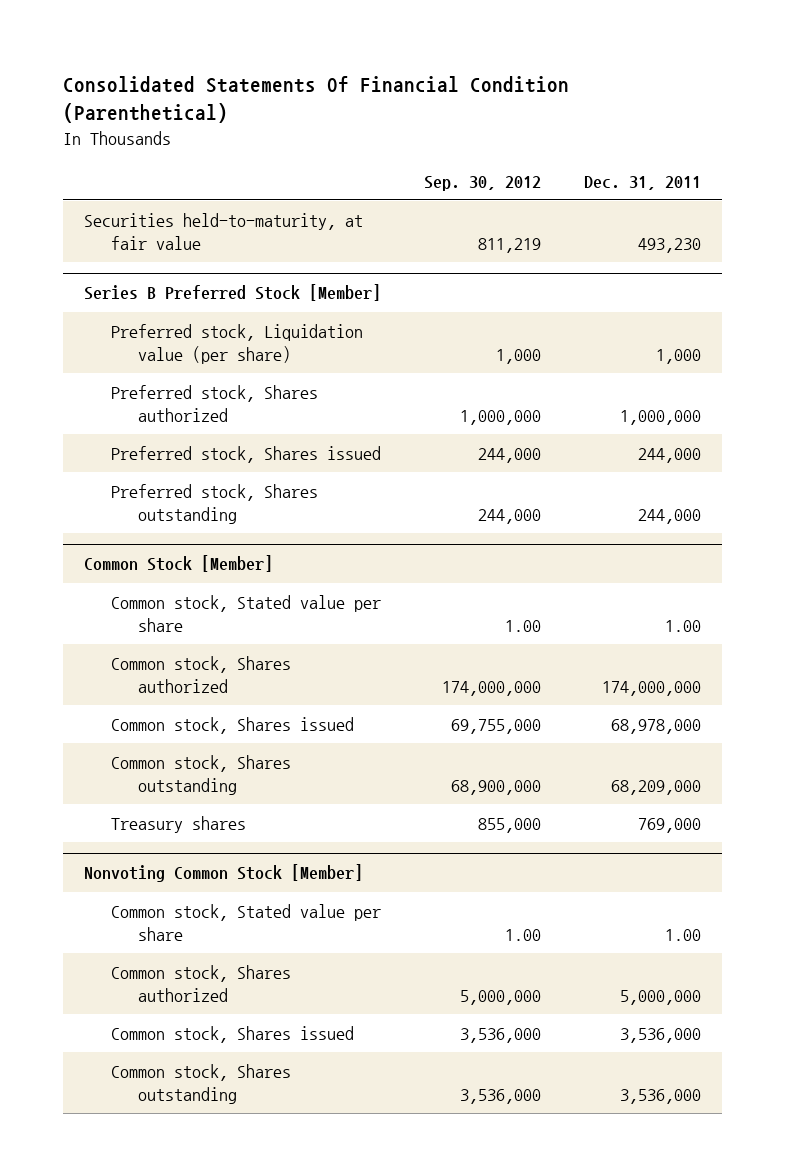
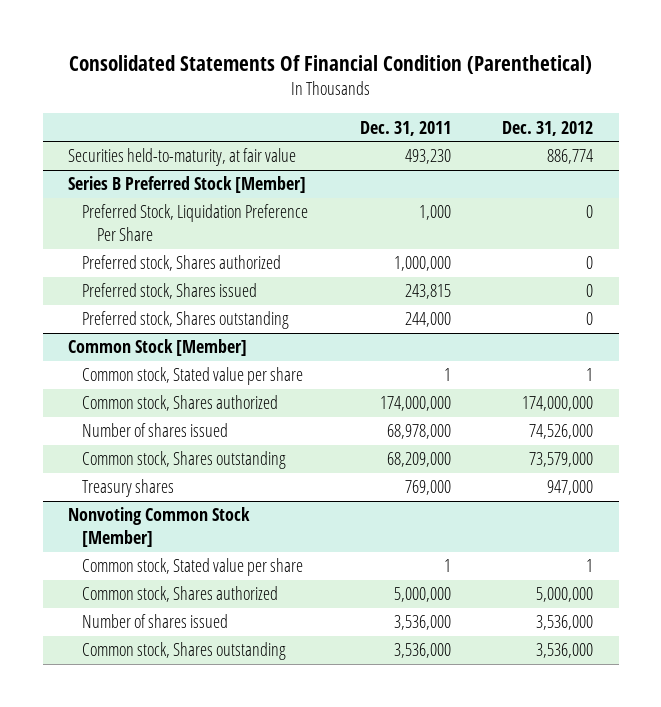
[423,175,541,191] Sep. 30, 2012 -> none
none -> [502,120,594,136] Dec. 31, 2012
[111,323,364,365] Preferred stock, Liquidation value (per share) -> [82,204,309,242] Preferred Stock, Liquidation Preference Per Share
[637,447,701,463] 244,000 -> [404,284,451,300] 243,815
[664,620,701,633] 1.00 -> [443,368,451,382] 1
[111,716,355,734] Common stock, Shares issued -> [82,423,229,438] Number of shares issued
[664,929,701,942] 1.00 -> [443,559,451,573] 1
[111,1025,355,1043] Common stock, Shares issued -> [82,614,229,629] Number of shares issued

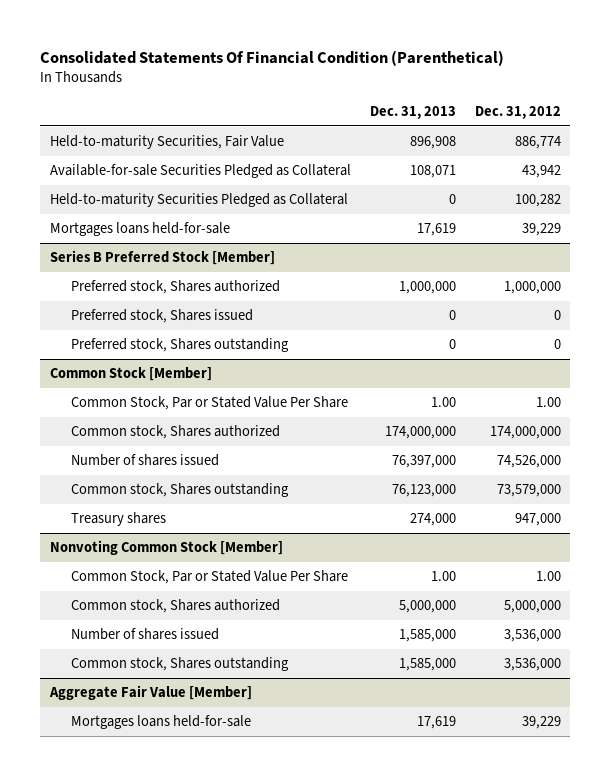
[359,120,451,136] Dec. 31, 2011 -> none
none -> [369,105,456,119] Dec. 31, 2013
[68,148,297,167] Securities held-to-maturity, at fair value -> [49,135,284,150] Held-to-maturity Securities, Fair Value
none -> [49,164,351,179] Available-for-sale Securities Pledged as Collateral
none -> [49,193,348,208] Held-to-maturity Securities Pledged as Collateral
none -> [49,222,230,237] Mortgages loans held-for-sale
[82,204,309,242] Preferred Stock, Liquidation Preference Per Share -> none
[586,256,594,270] 0 -> [503,281,561,295] 1,000,000
[82,367,304,386] Common stock, Stated value per share -> [71,396,349,411] Common Stock, Par or Stated Value Per Share
[586,368,594,382] 1 -> [535,397,561,408] 1.00
[82,558,304,577] Common stock, Stated value per share -> [71,570,349,585] Common Stock, Par or Stated Value Per Share
[586,559,594,573] 1 -> [535,571,561,582] 1.00
none -> [48,685,252,701] Aggregate Fair Value [Member]
none -> [71,715,252,730] Mortgages loans held-for-sale

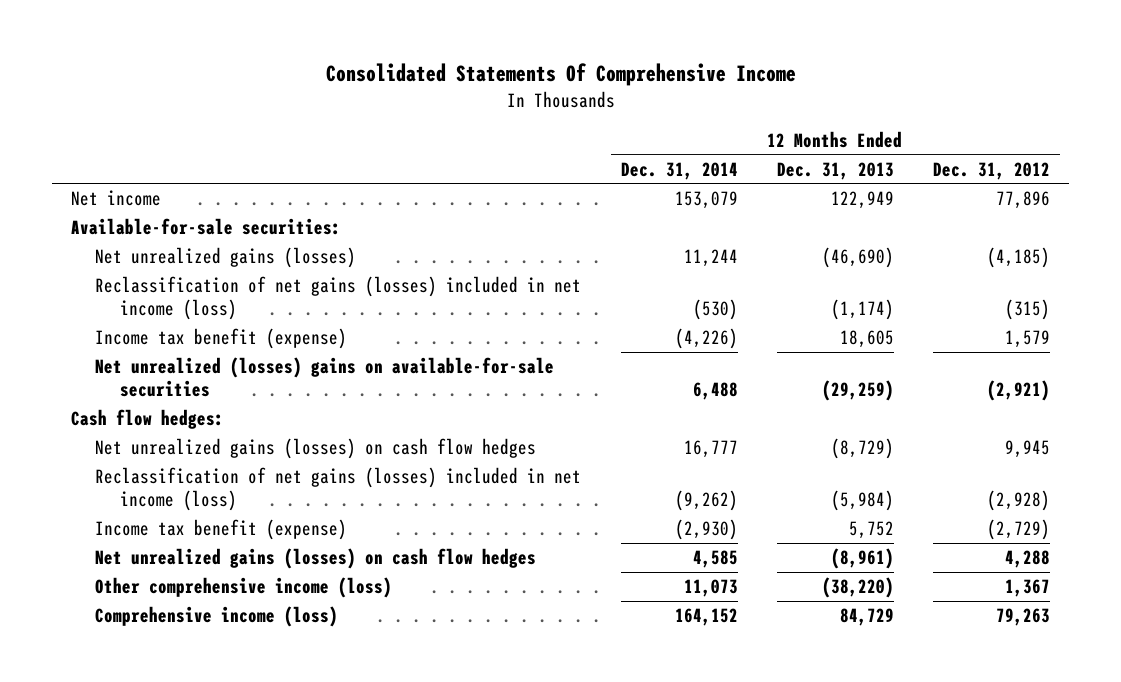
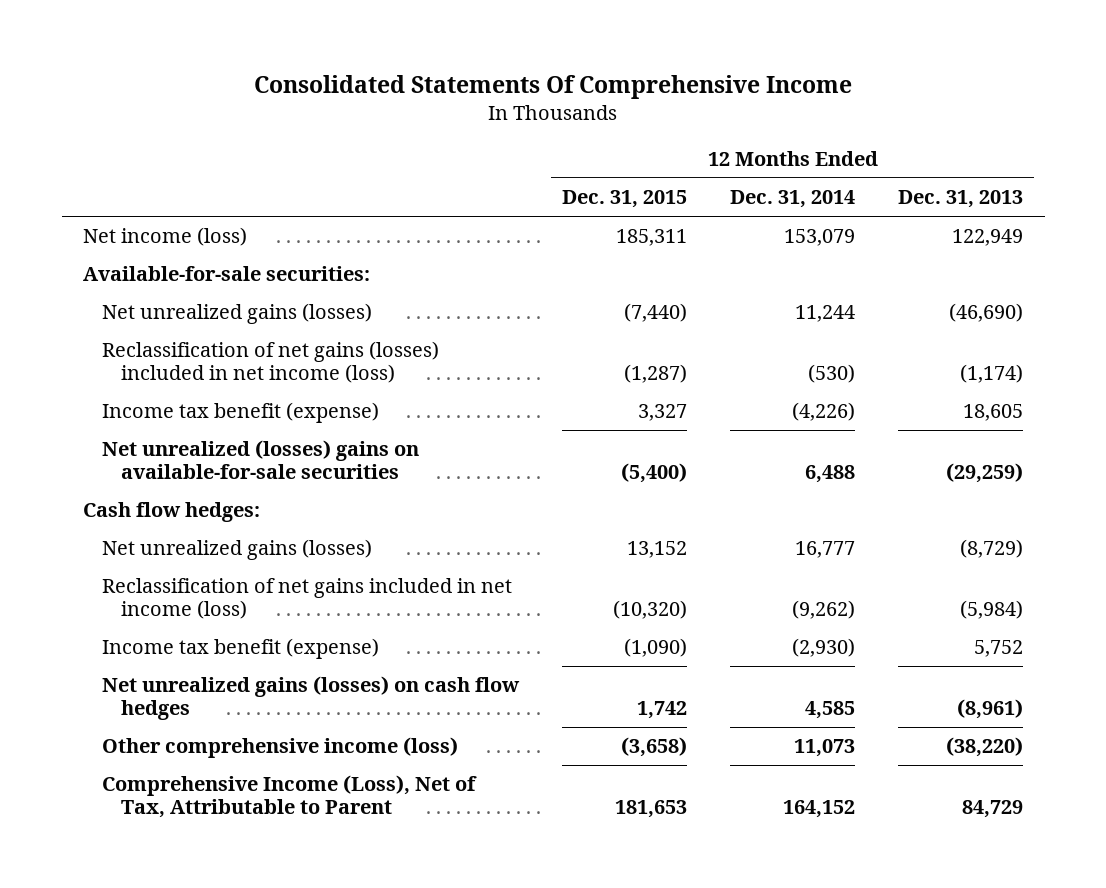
[932,161,1050,180] Dec. 31, 2012 -> none
none -> [562,190,688,209] Dec. 31, 2015
[71,189,162,206] Net income -> [83,227,248,247] Net income (loss)
[95,437,537,459] Net unrealized gains (losses) on cash flow hedges -> [102,539,373,561] Net unrealized gains (losses)
[95,466,582,511] Reclassification of net gains (losses) included in net income (loss) -> [102,578,513,620] Reclassification of net gains included in net income (loss)
[95,605,339,627] Comprehensive income (loss) -> [102,775,478,819] Comprehensive Income (Loss), Net of Tax, Attributable to Parent

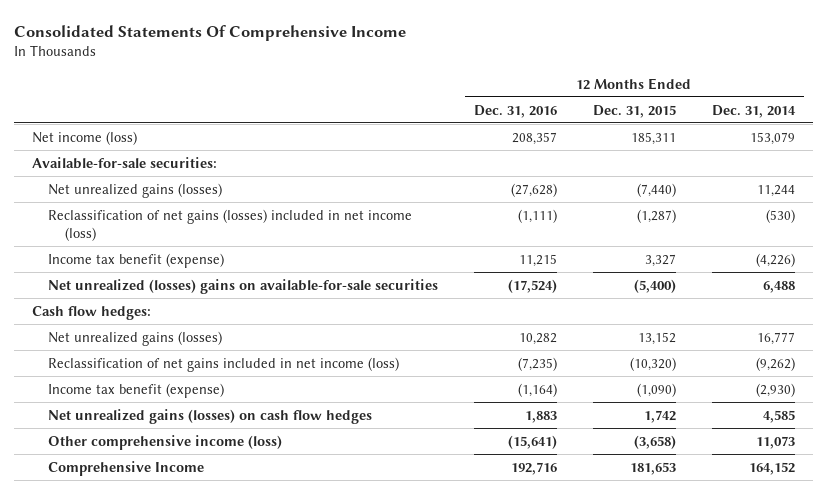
[898,190,1024,209] Dec. 31, 2013 -> none
none -> [474,104,558,118] Dec. 31, 2016
[102,775,478,819] Comprehensive Income (Loss), Net of Tax, Attributable to Parent -> [48,460,205,476] Comprehensive Income

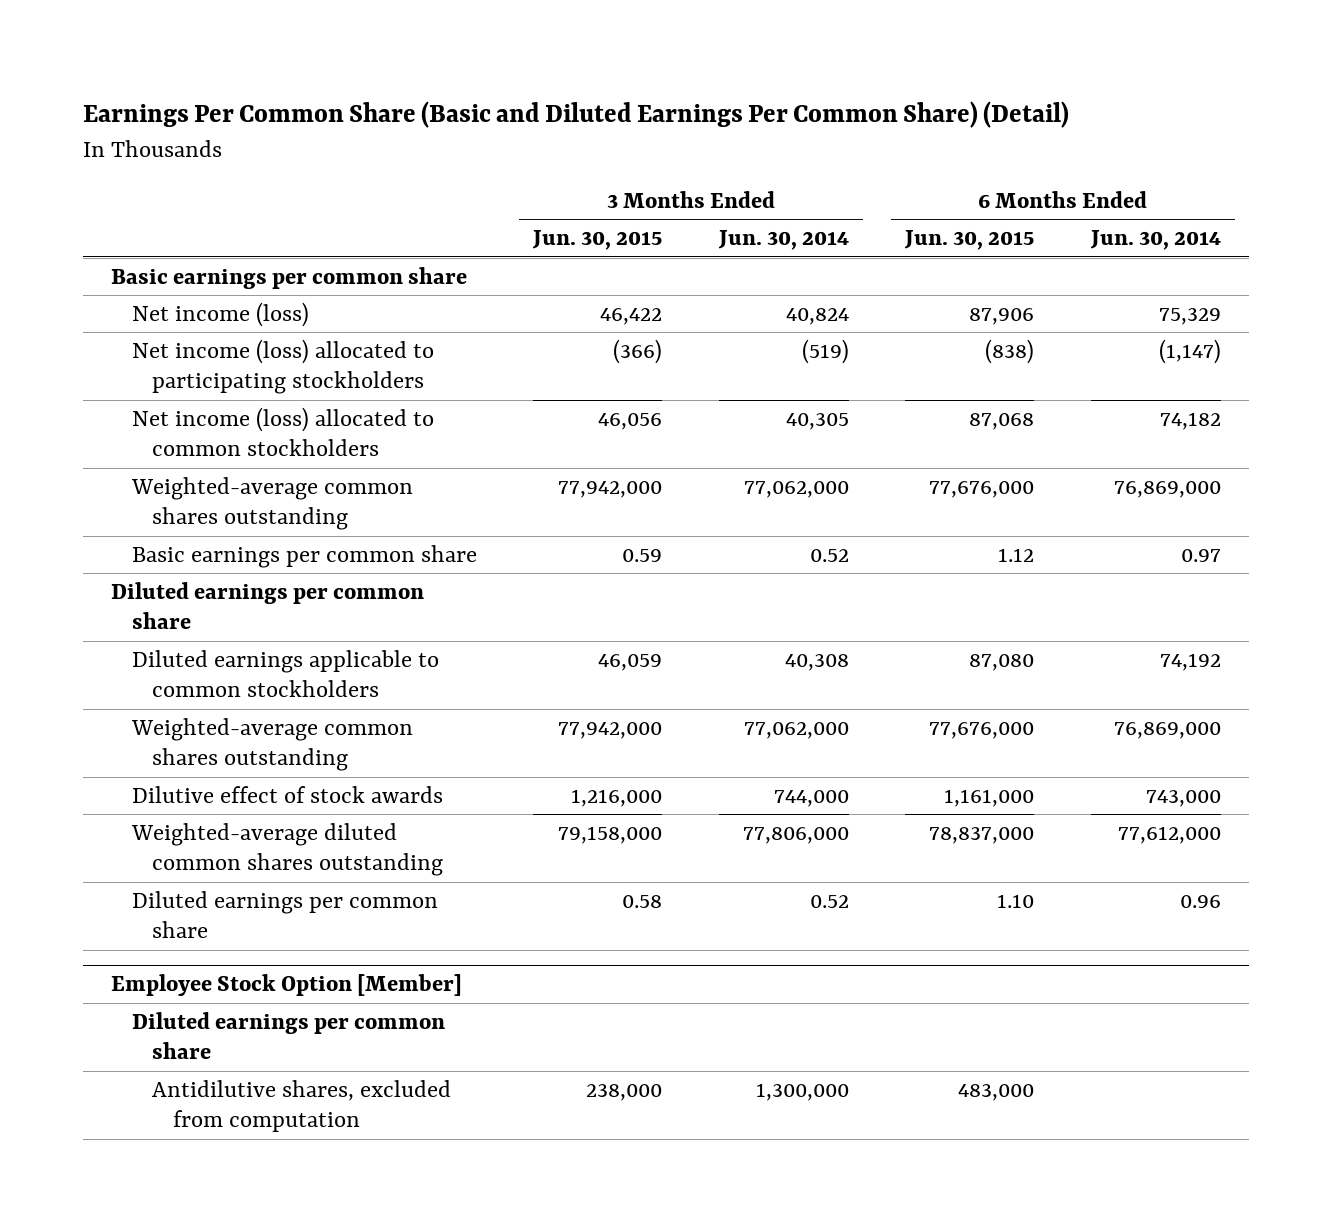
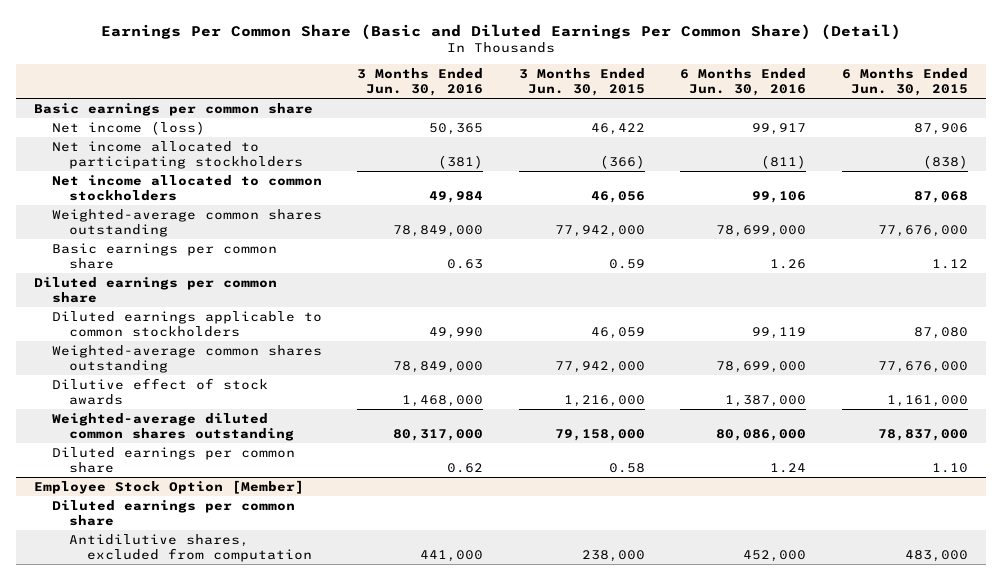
[717,230,849,251] Jun. 30, 2014 -> none
[1089,230,1221,251] Jun. 30, 2014 -> none
none -> [357,68,484,97] 3 Months Ended Jun. 30, 2016
none -> [680,68,807,97] 6 Months Ended Jun. 30, 2016
[131,338,434,395] Net income (loss) allocated to participating stockholders -> [51,140,304,169] Net income allocated to participating stockholders
[131,406,434,457] Net income (loss) allocated to common stockholders -> [51,174,322,201] Net income allocated to common stockholders

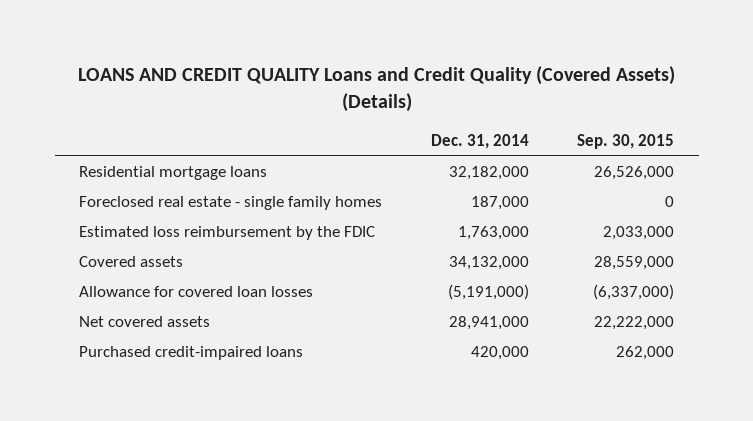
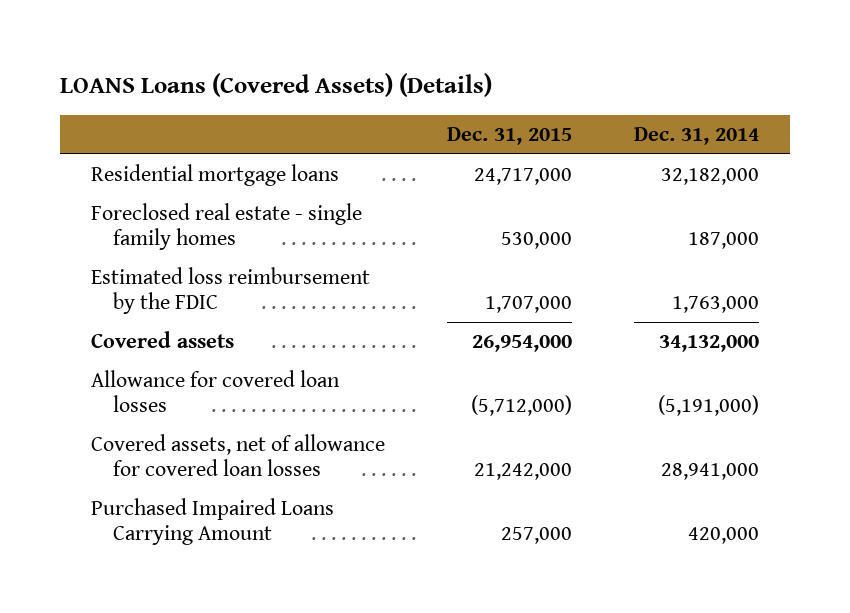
[77,66,675,112] LOANS AND CREDIT QUALITY Loans and Credit Quality (Covered Assets) (Details) -> [59,73,492,98] LOANS Loans (Covered Assets) (Details)
[577,133,675,149] Sep. 30, 2015 -> none
none -> [446,126,572,145] Dec. 31, 2015
[79,315,211,327] Net covered assets -> [90,434,385,476] Covered assets, net of allowance for covered loan losses
[79,345,304,360] Purchased credit-impaired loans -> [90,498,334,545] Purchased Impaired Loans Carrying Amount

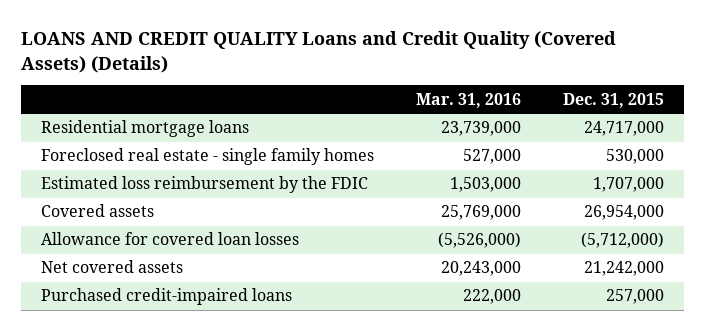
[59,73,492,98] LOANS Loans (Covered Assets) (Details) -> [20,31,616,73] LOANS AND CREDIT QUALITY Loans and Credit Quality (Covered Assets) (Details)
[634,126,760,145] Dec. 31, 2014 -> none
none -> [415,92,521,108] Mar. 31, 2016
[90,434,385,476] Covered assets, net of allowance for covered loan losses -> [41,260,184,274] Net covered assets
[90,498,334,545] Purchased Impaired Loans Carrying Amount -> [41,288,293,306] Purchased credit-impaired loans

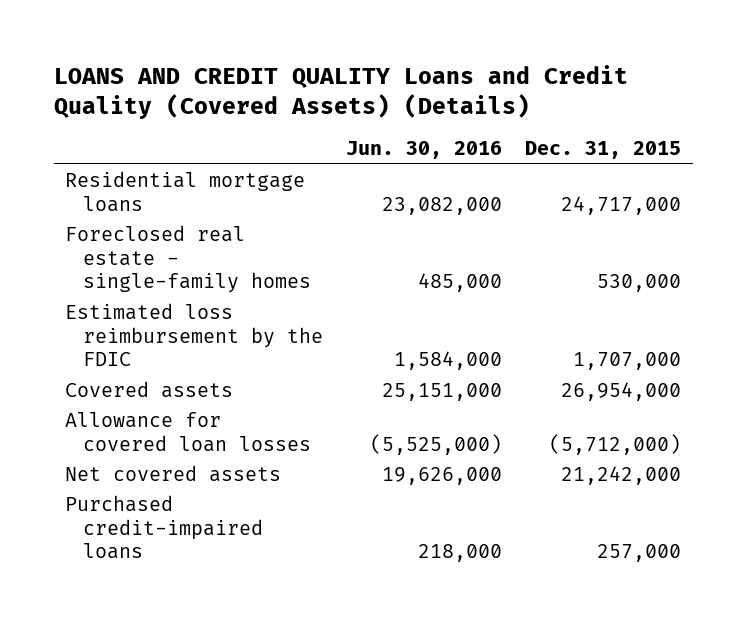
[415,92,521,108] Mar. 31, 2016 -> none
none -> [346,141,503,160] Jun. 30, 2016
[41,148,375,166] Foreclosed real estate - single family homes -> [65,224,311,294] Foreclosed real estate - single-family homes

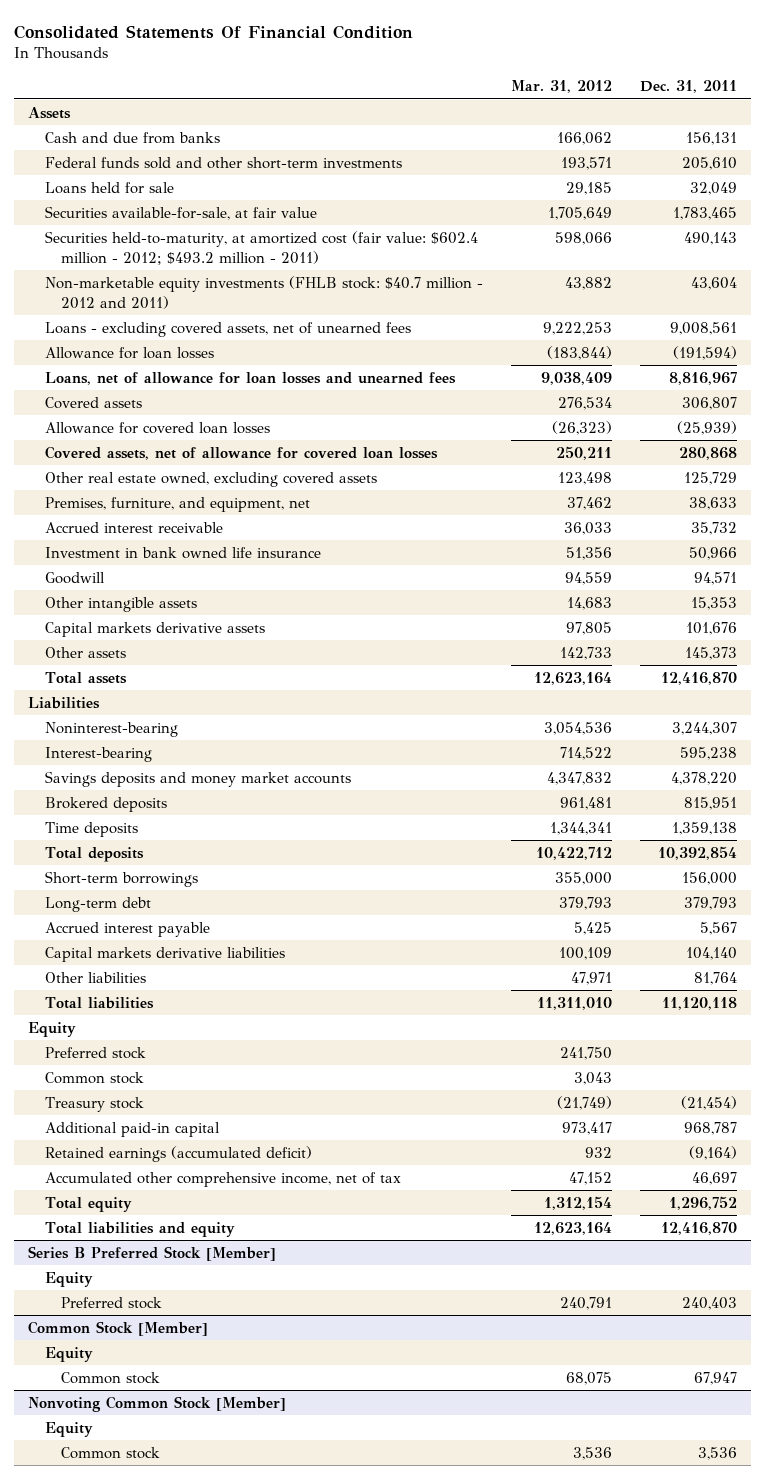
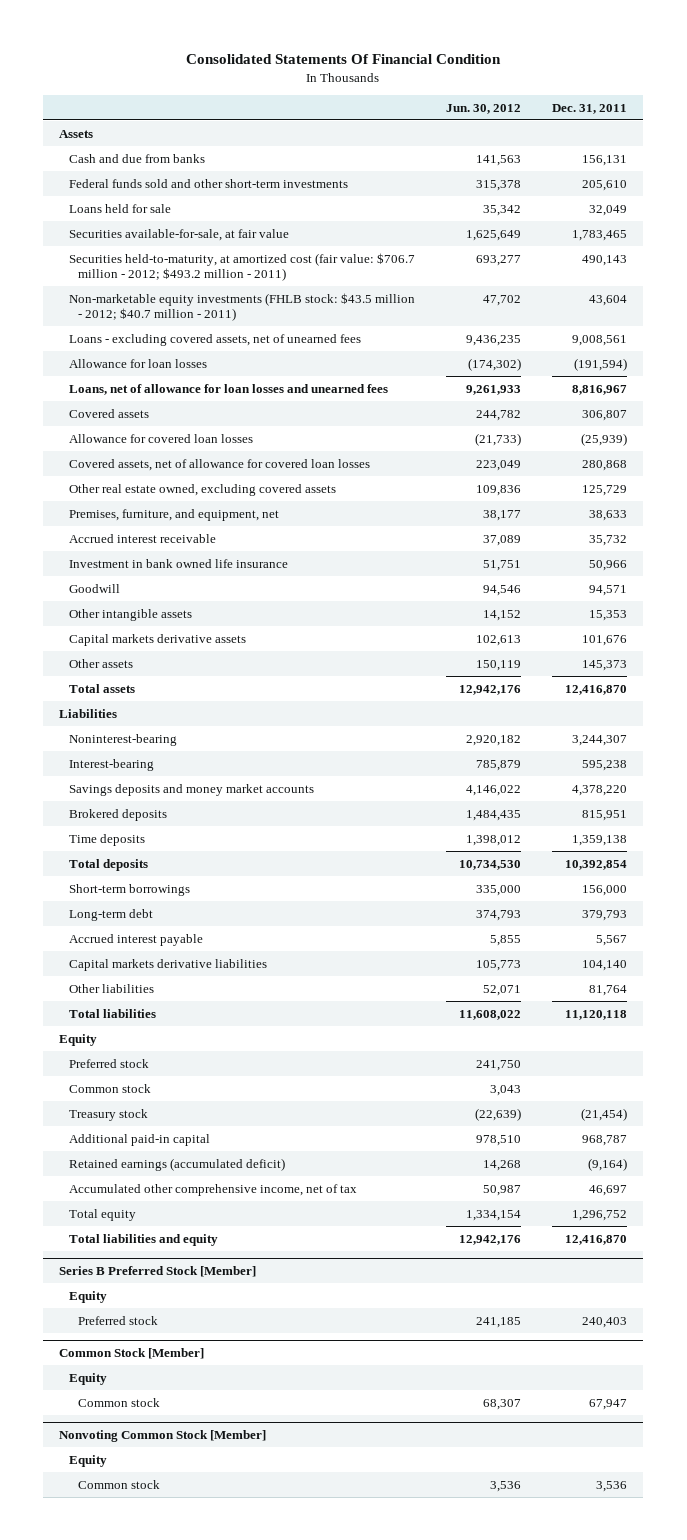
[510,80,612,94] Mar. 31, 2012 -> none
none -> [446,103,522,114] Jun. 30, 2012
[44,230,478,265] Securities held-to-maturity, at amortized cost (fair value: $602.4 million - 2012; $493.2 million - 2011) -> [68,252,415,282] Securities held-to-maturity, at amortized cost (fair value: $706.7 million - 2012; $493.2 million - 2011)
[44,275,483,309] Non-marketable equity investments (FHLB stock: $40.7 million - 2012 and 2011) -> [68,292,415,322] Non-marketable equity investments (FHLB stock: $43.5 million - 2012; $40.7 million - 2011)

